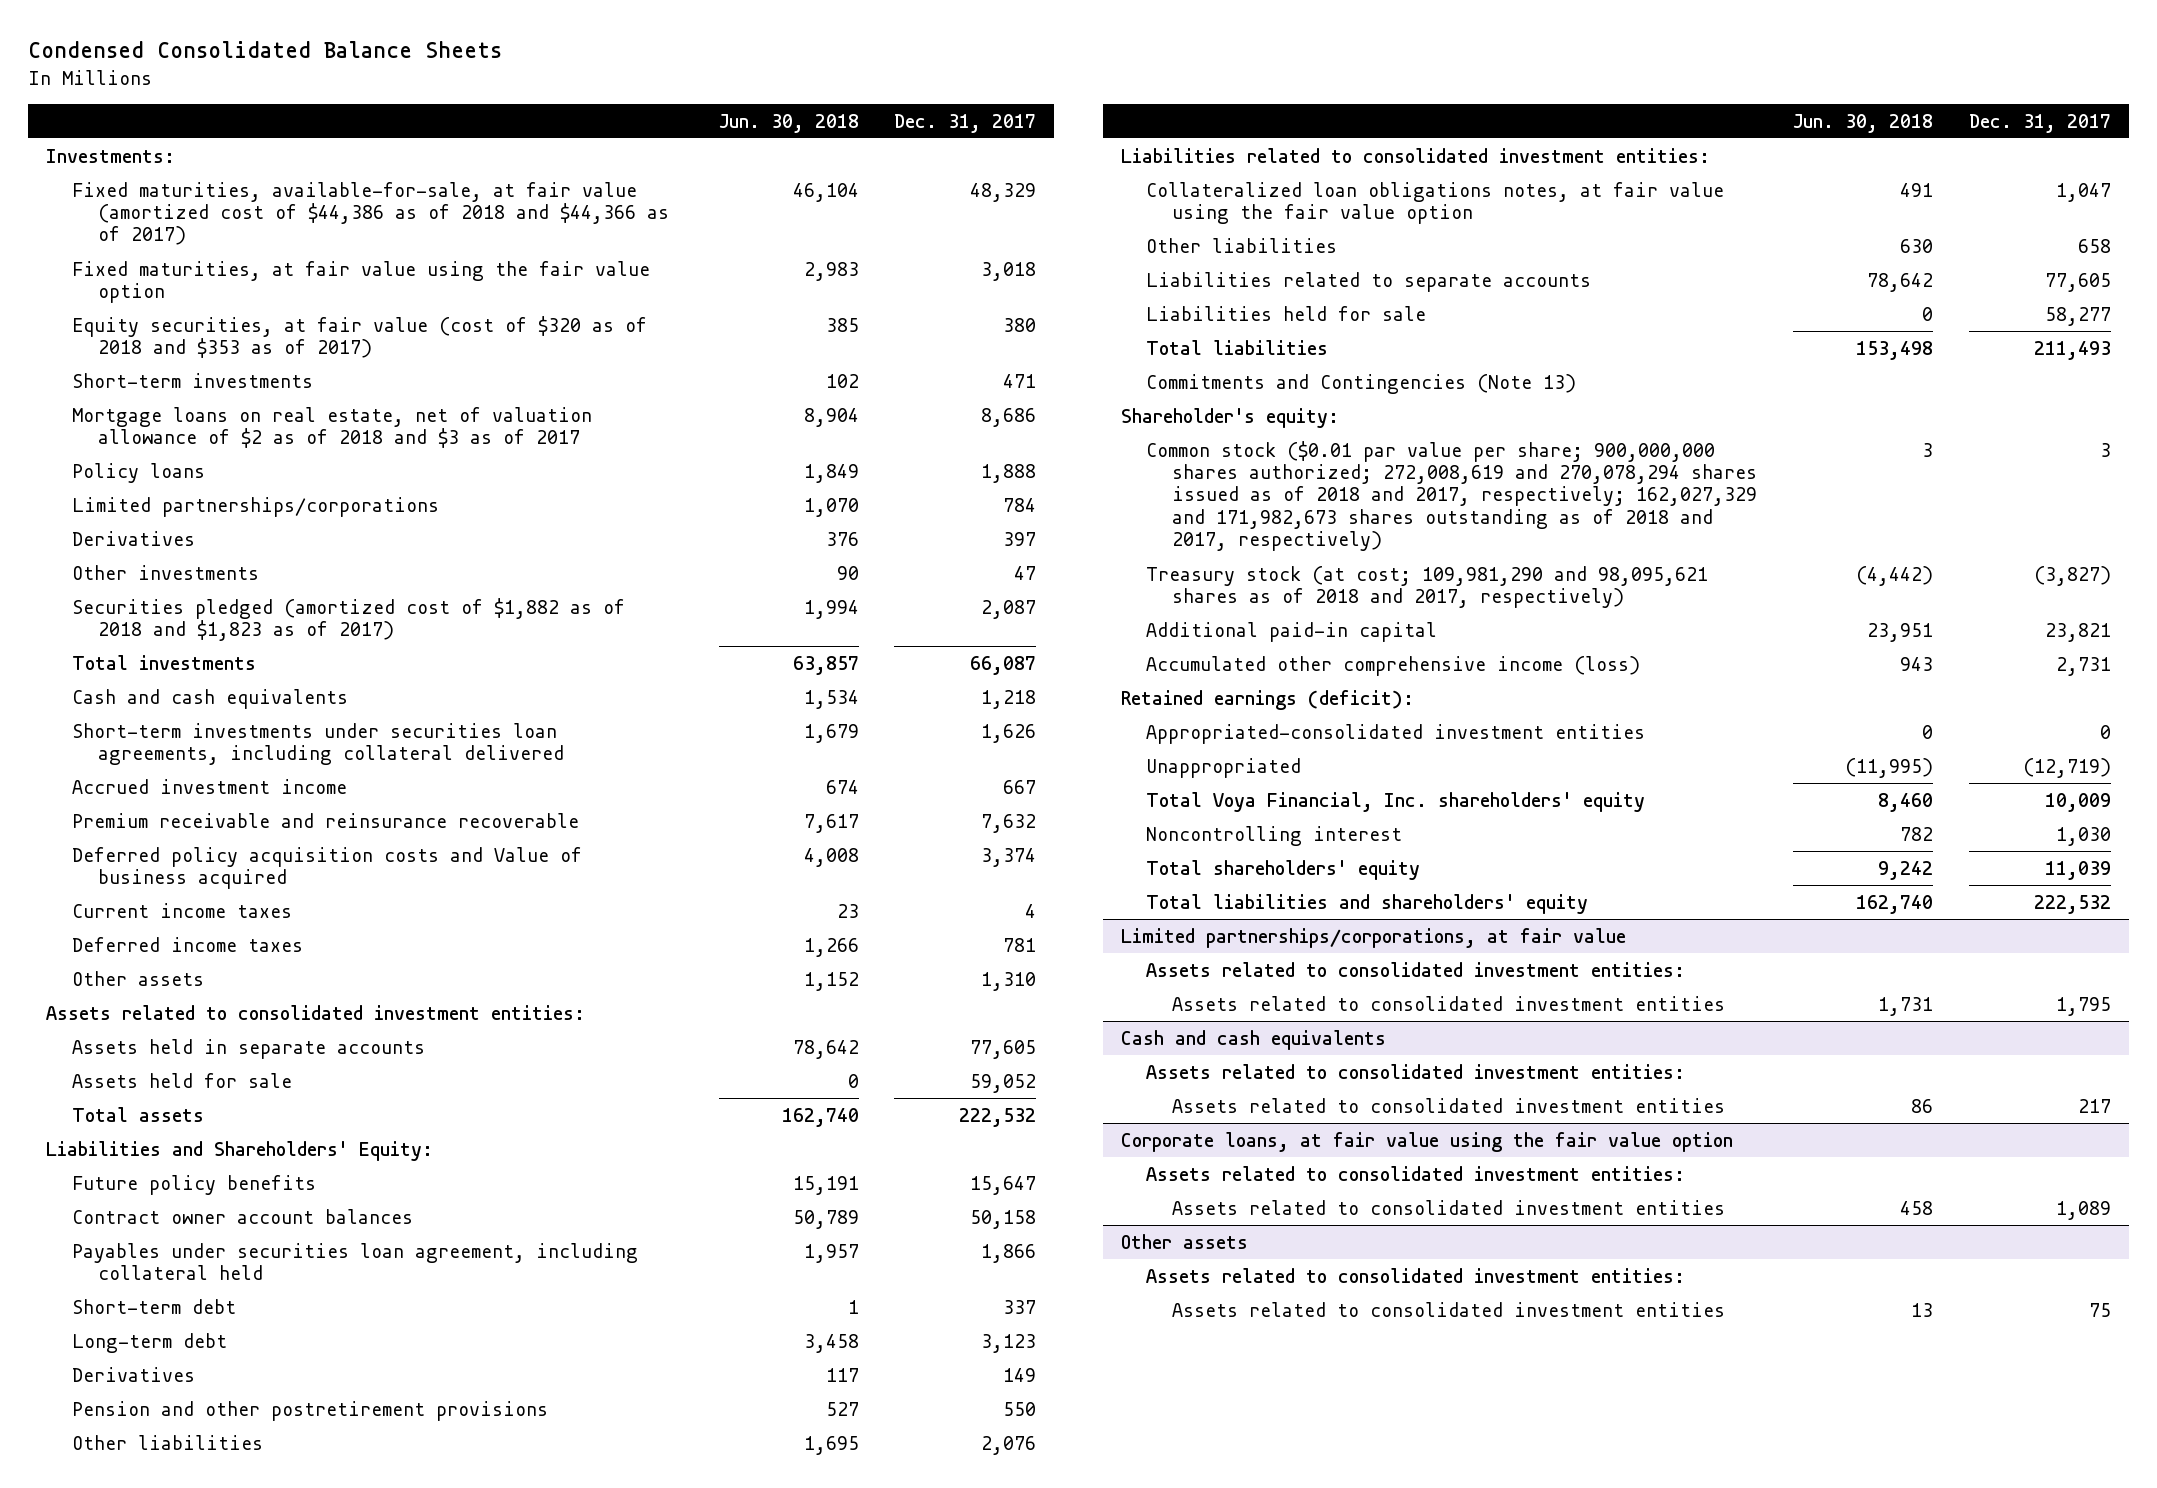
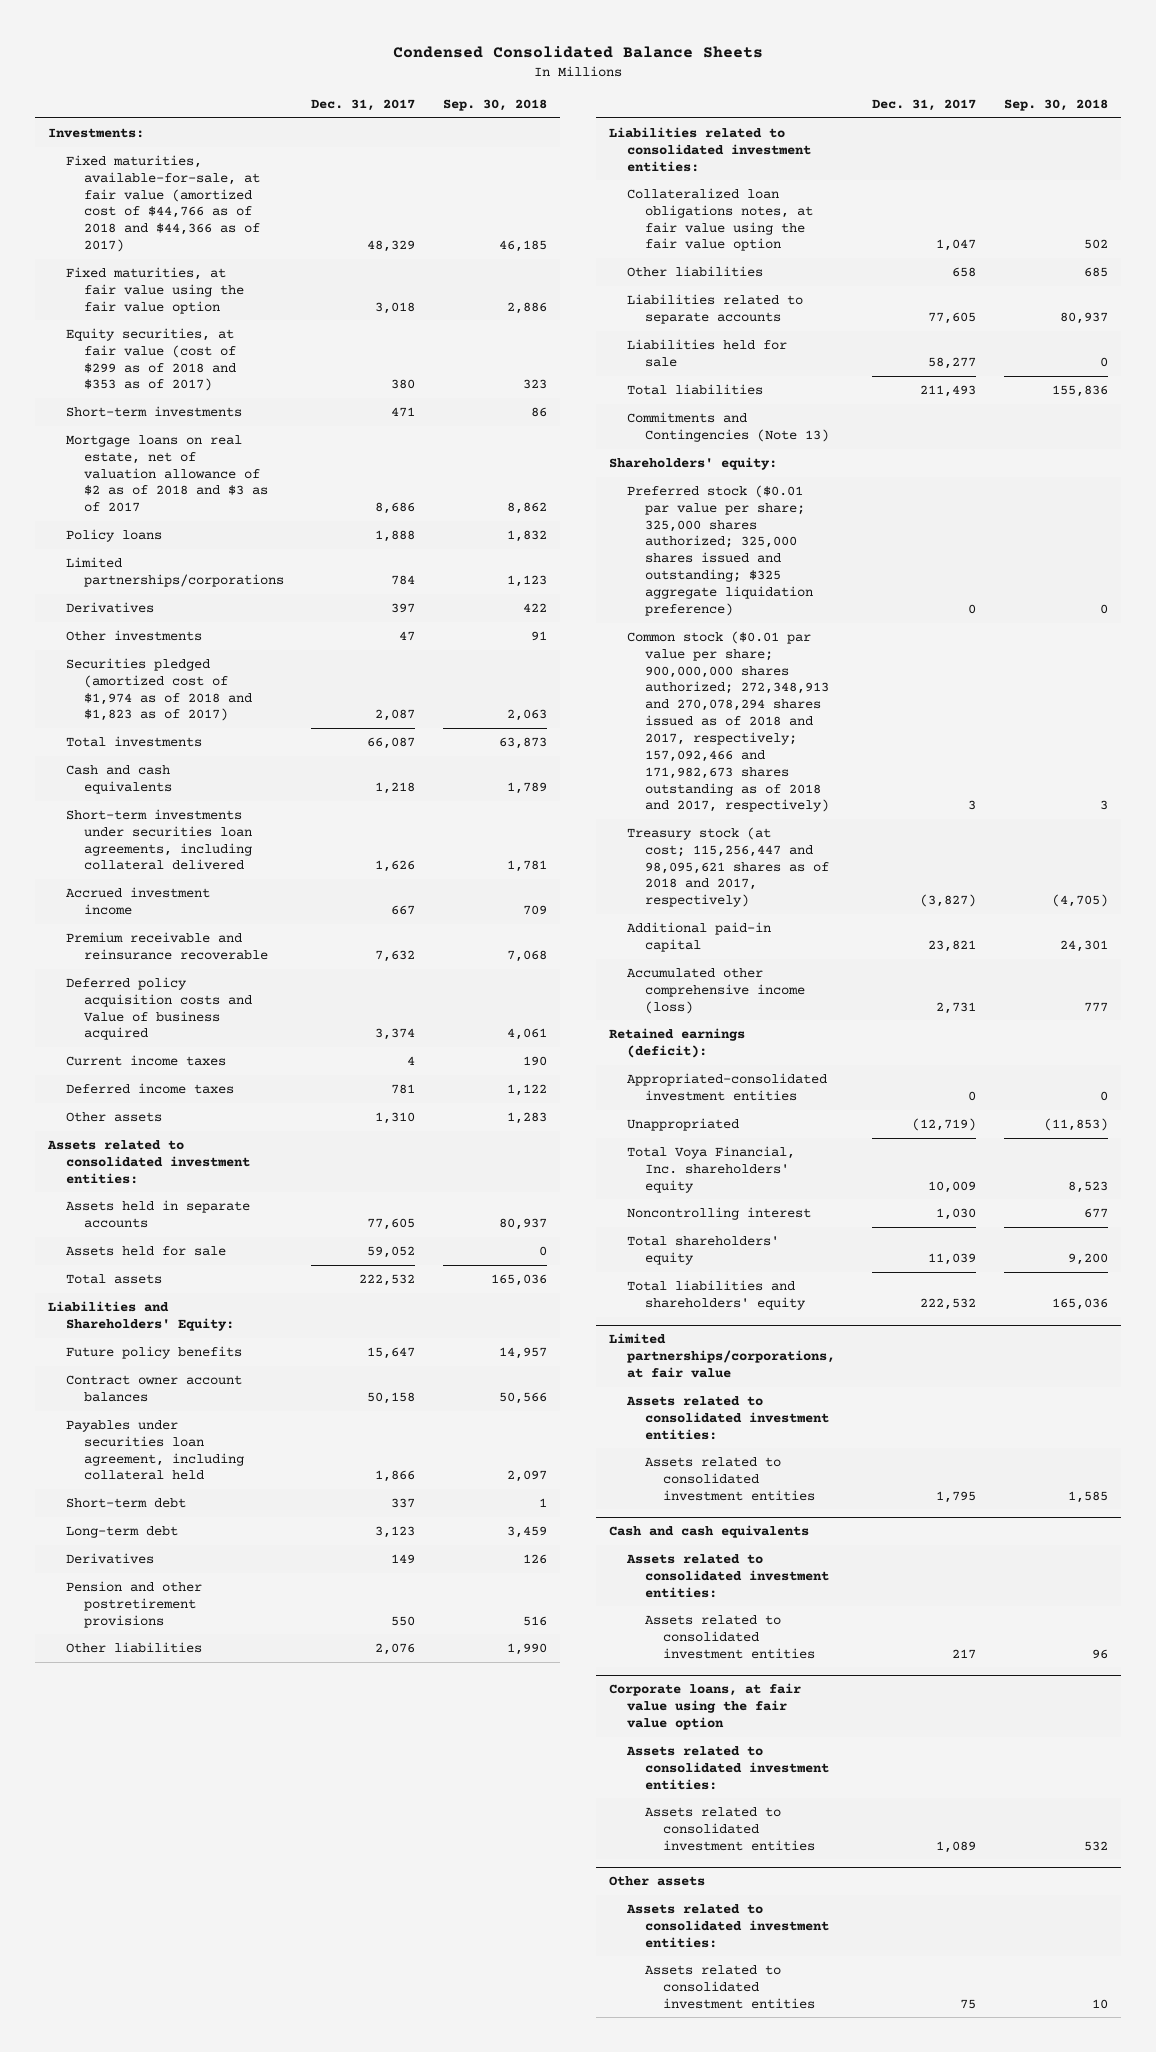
[718,113,859,133] Jun. 30, 2018 -> none
none -> [442,99,547,112] Sep. 30, 2018
[71,181,669,246] Fixed maturities, available-for-sale, at fair value (amortized cost of $44,386 as of 2018 and $44,366 as of 2017) -> [66,154,261,253] Fixed maturities, available-for-sale, at fair value (amortized cost of $44,766 as of 2018 and $44,366 as of 2017)
[71,315,647,359] Equity securities, at fair value (cost of $320 as of 2018 and $353 as of 2017) -> [66,327,237,392] Equity securities, at fair value (cost of $299 as of 2018 and $353 as of 2017)
[71,597,625,642] Securities pledged (amortized cost of $1,882 as of 2018 and $1,823 as of 2017) -> [66,657,253,722] Securities pledged (amortized cost of $1,974 as of 2018 and $1,823 as of 2017)
[1120,407,1339,428] Shareholder's equity: -> [609,456,778,470] Shareholders' equity:
none -> [627,484,814,616] Preferred stock ($0.01 par value per share; 325,000 shares authorized; 325,000 shares issued and outstanding; $325 aggregate liquidation preference)
[1146,440,1758,552] Common stock ($0.01 par value per share; 900,000,000 shares authorized; 272,008,619 and 270,078,294 shares issued as of 2018 and 2017, respectively; 162,027,329 and 171,982,673 shares outstanding as of 2018 and 2017, respectively) -> [627,630,830,813] Common stock ($0.01 par value per share; 900,000,000 shares authorized; 272,348,913 and 270,078,294 shares issued as of 2018 and 2017, respectively; 157,092,466 and 171,982,673 shares outstanding as of 2018 and 2017, respectively)
[1146,565,1709,609] Treasury stock (at cost; 109,981,290 and 98,095,621 shares as of 2018 and 2017, respectively) -> [627,826,830,908] Treasury stock (at cost; 115,256,447 and 98,095,621 shares as of 2018 and 2017, respectively)

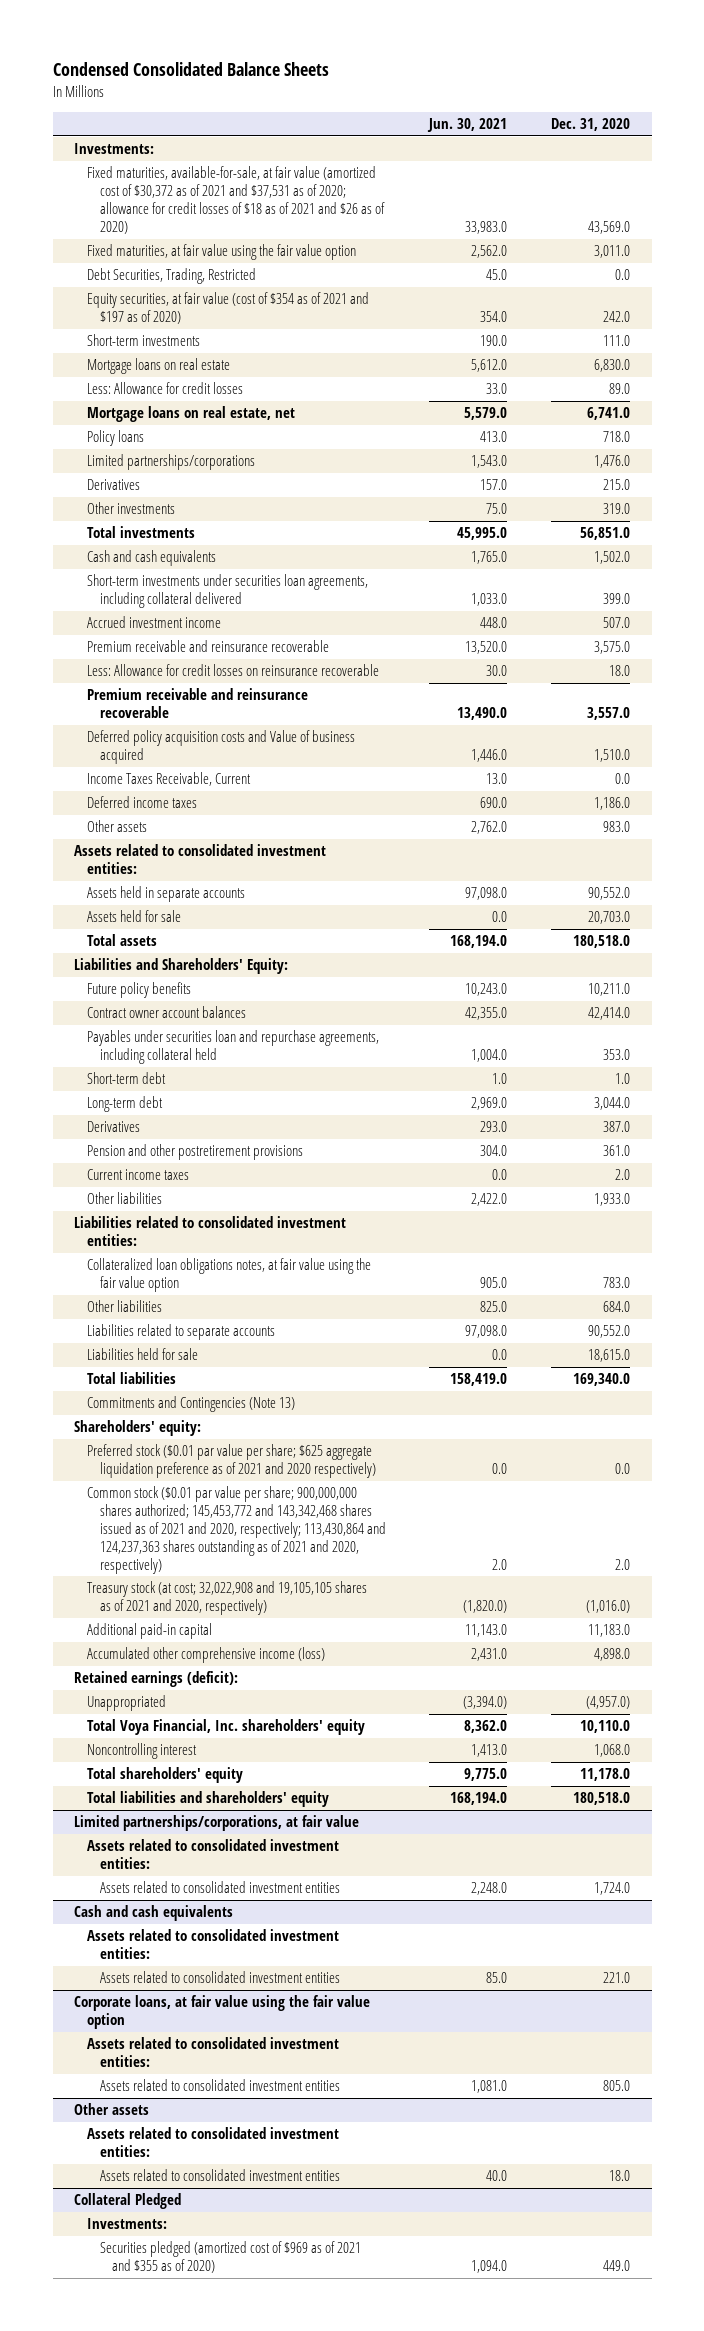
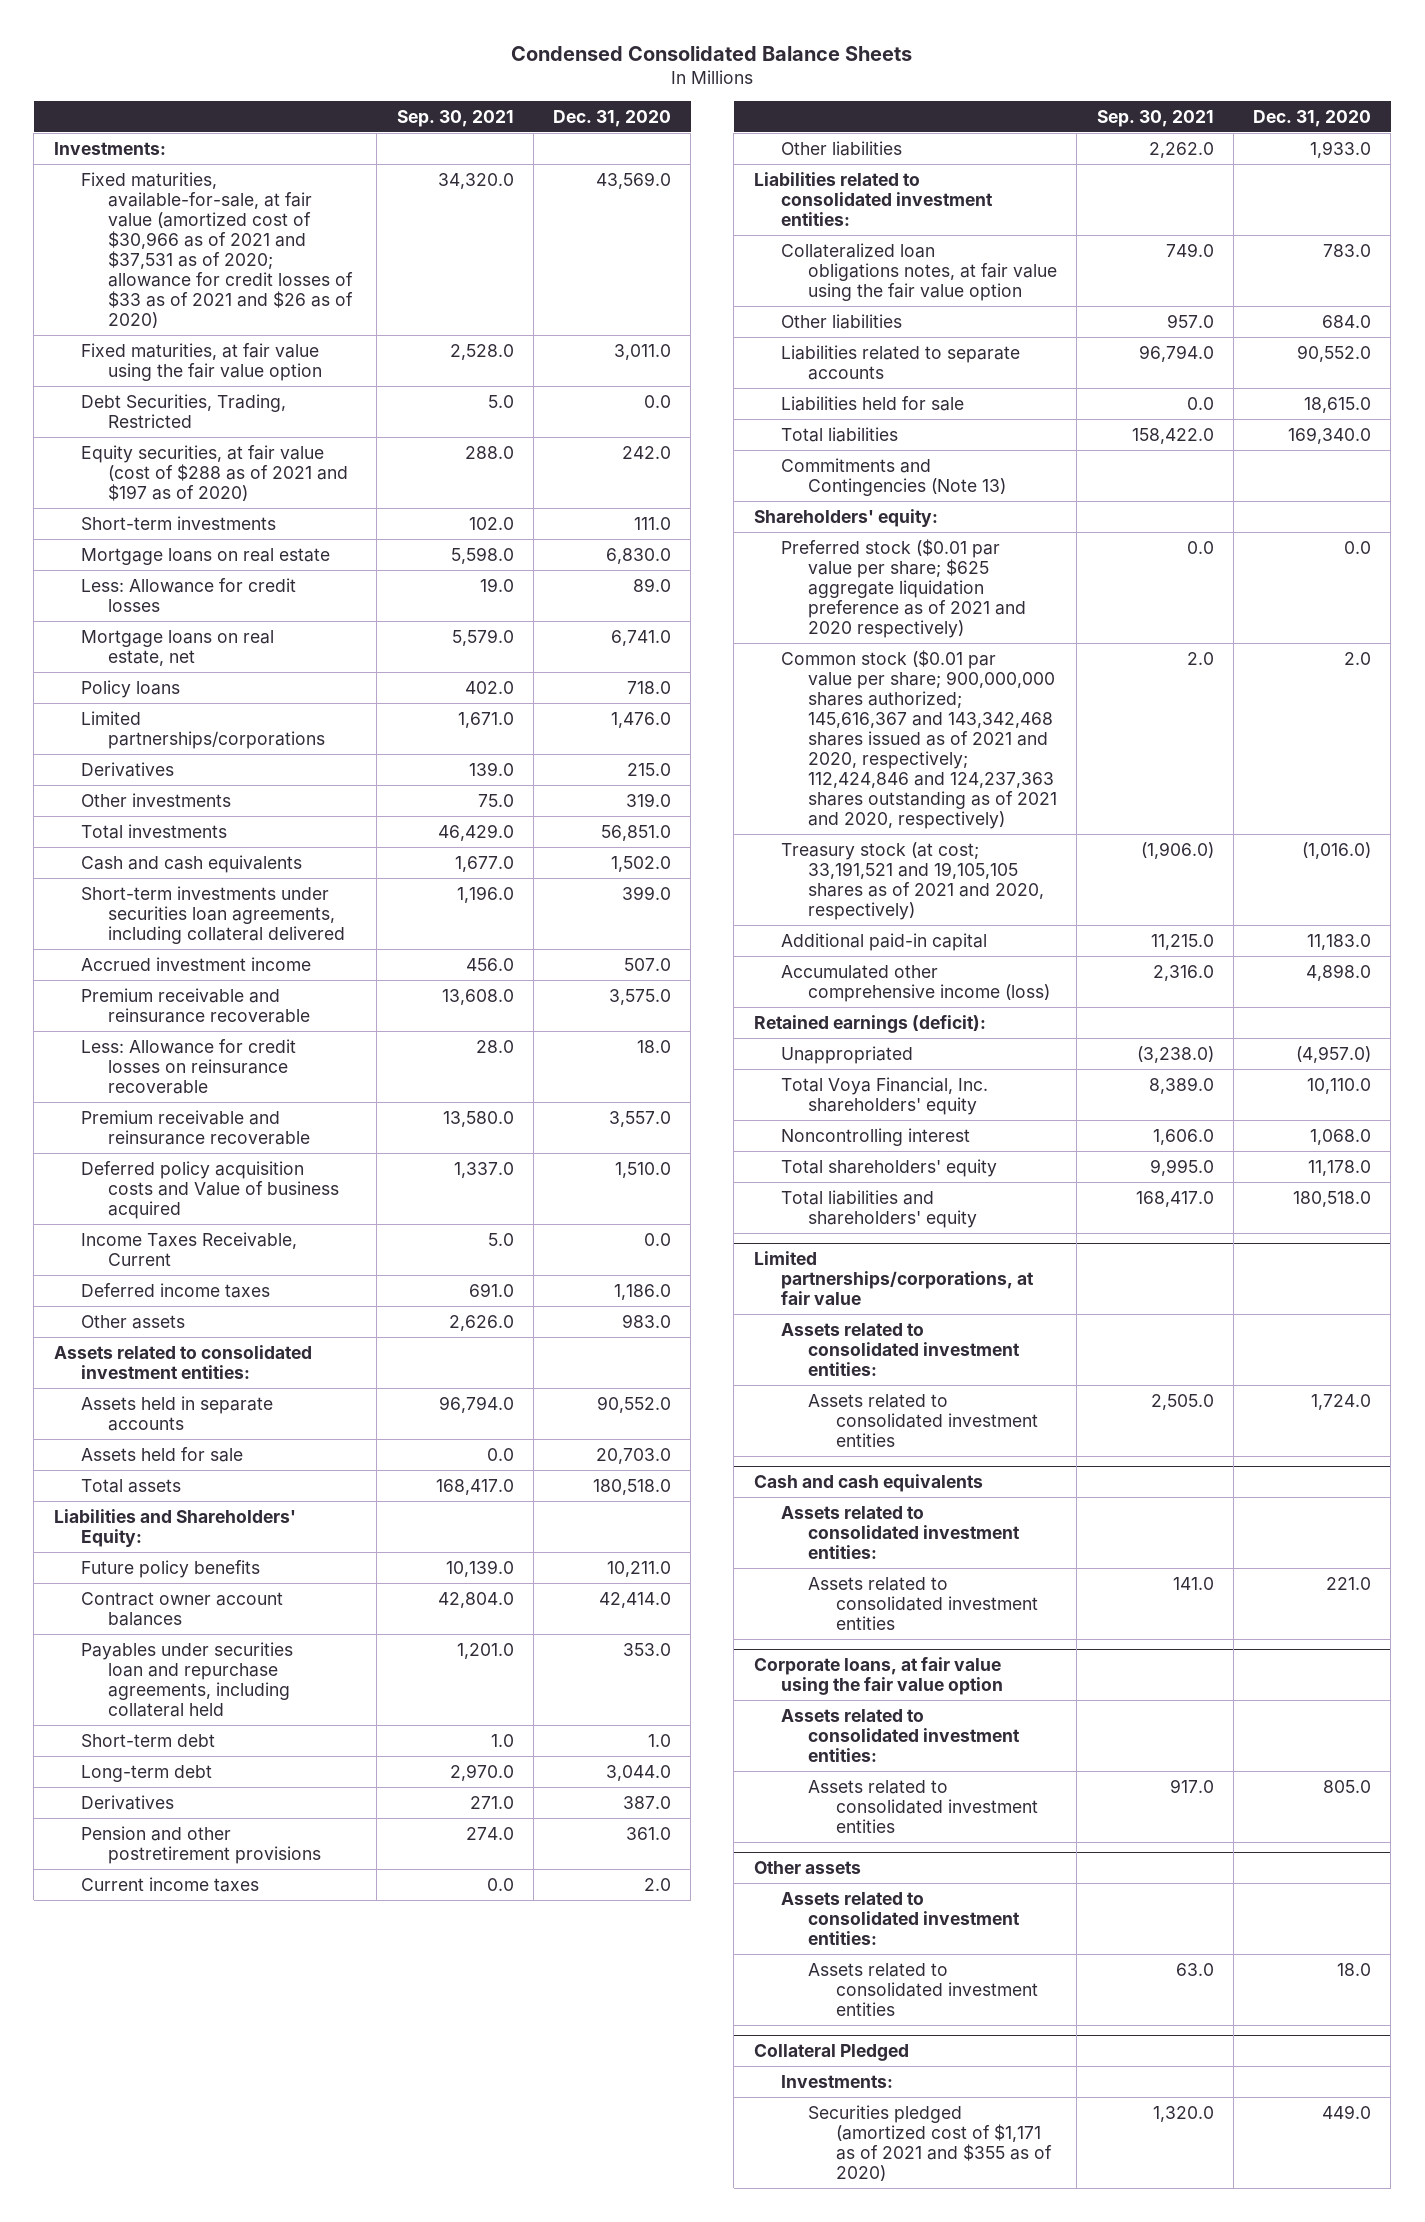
[427,118,508,133] Jun. 30, 2021 -> none
none -> [396,109,514,127] Sep. 30, 2021
[87,166,385,234] Fixed maturities, available-for-sale, at fair value (amortized cost of $30,372 as of 2021 and $37,531 as of 2020; allowance for credit losses of $18 as of 2021 and $26 as of 2020) -> [80,171,354,328] Fixed maturities, available-for-sale, at fair value (amortized cost of $30,966 as of 2021 and $37,531 as of 2020; allowance for credit losses of $33 as of 2021 and $26 as of 2020)
[87,292,370,325] Equity securities, at fair value (cost of $354 as of 2021 and $197 as of 2020) -> [80,444,349,501] Equity securities, at fair value (cost of $288 as of 2021 and $197 as of 2020)
[87,1486,386,1574] Common stock ($0.01 par value per share; 900,000,000 shares authorized; 145,453,772 and 143,342,468 shares issued as of 2021 and 2020, respectively; 113,430,864 and 124,237,363 shares outstanding as of 2021 and 2020, respectively) -> [780,649,1058,829] Common stock ($0.01 par value per share; 900,000,000 shares authorized; 145,616,367 and 143,342,468 shares issued as of 2021 and 2020, respectively; 112,424,846 and 124,237,363 shares outstanding as of 2021 and 2020, respectively)
[87,1581,368,1616] Treasury stock (at cost; 32,022,908 and 19,105,105 shares as of 2021 and 2020, respectively) -> [780,841,1045,920] Treasury stock (at cost; 33,191,521 and 19,105,105 shares as of 2021 and 2020, respectively)
[99,2241,361,2274] Securities pledged (amortized cost of $969 as of 2021 and $355 as of 2020) -> [808,2104,1052,2181] Securities pledged (amortized cost of $1,171 as of 2021 and $355 as of 2020)

